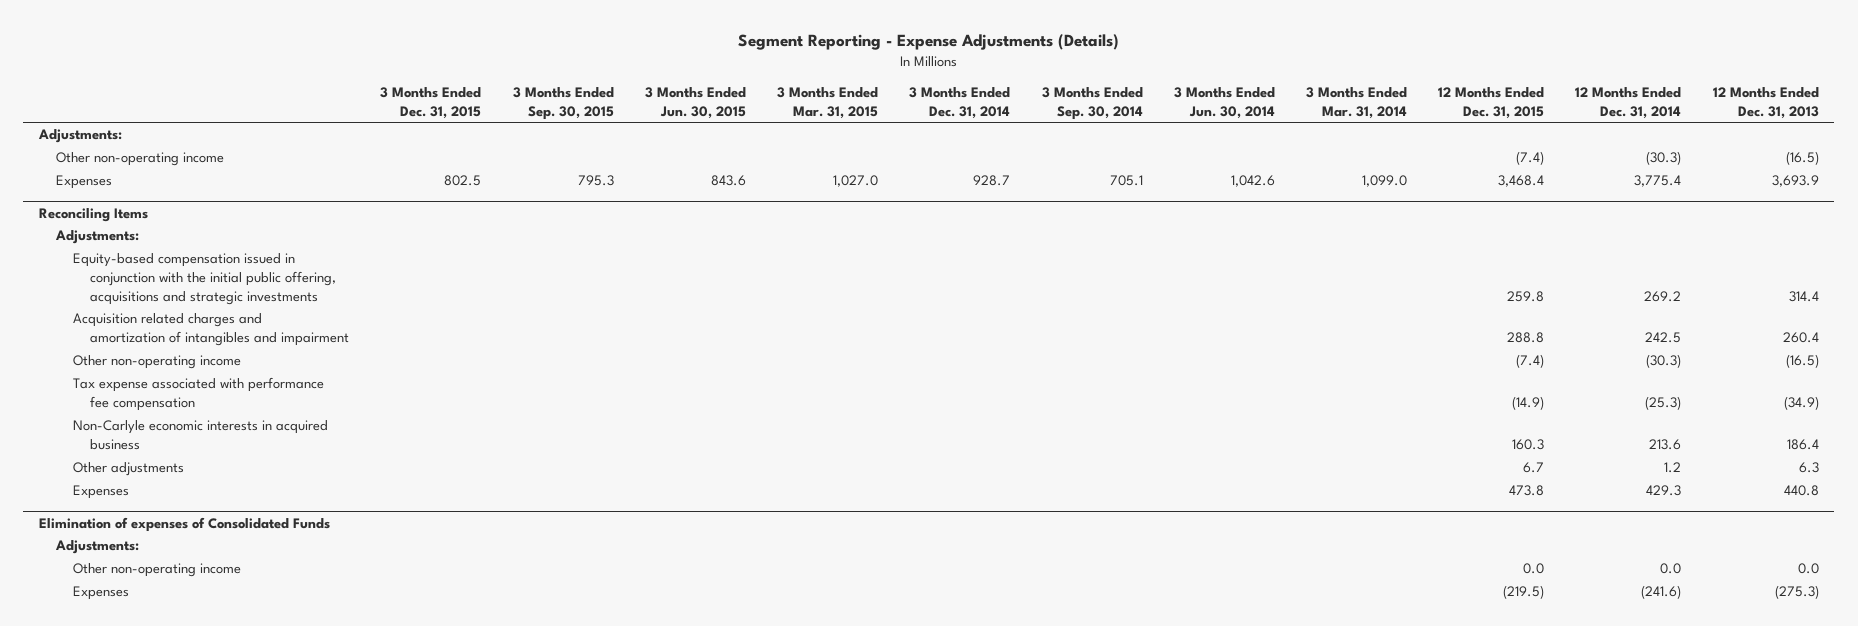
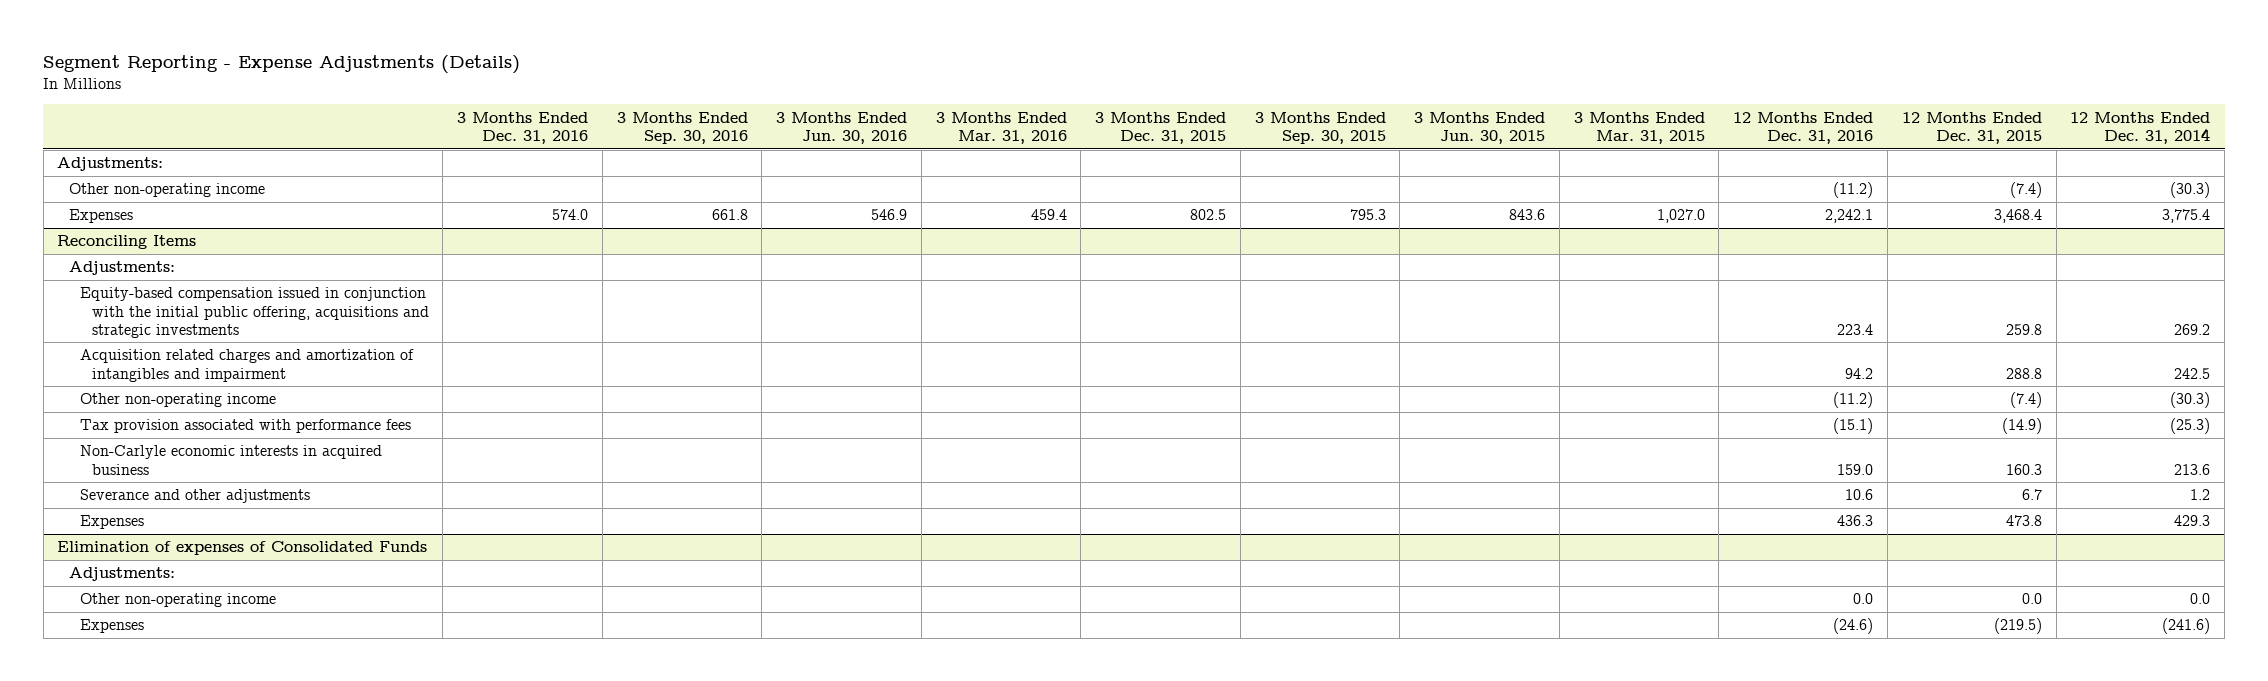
[909,86,1011,119] 3 Months Ended Dec. 31, 2014 -> none
[1041,86,1143,120] 3 Months Ended Sep. 30, 2014 -> none
[1173,86,1275,119] 3 Months Ended Jun. 30, 2014 -> none
[1305,86,1407,119] 3 Months Ended Mar. 31, 2014 -> none
[1712,86,1819,119] 12 Months Ended Dec. 31, 2013 -> none
none -> [457,111,589,144] 3 Months Ended Dec. 31, 2016
none -> [616,111,748,144] 3 Months Ended Sep. 30, 2016
none -> [776,111,908,144] 3 Months Ended Jun. 30, 2016
none -> [935,111,1067,144] 3 Months Ended Mar. 31, 2016
none -> [1733,111,1874,144] 12 Months Ended Dec. 31, 2016
[73,377,325,412] Tax expense associated with performance fee compensation -> [80,419,412,434] Tax provision associated with performance fees
[73,462,185,477] Other adjustments -> [80,489,311,504] Severance and other adjustments

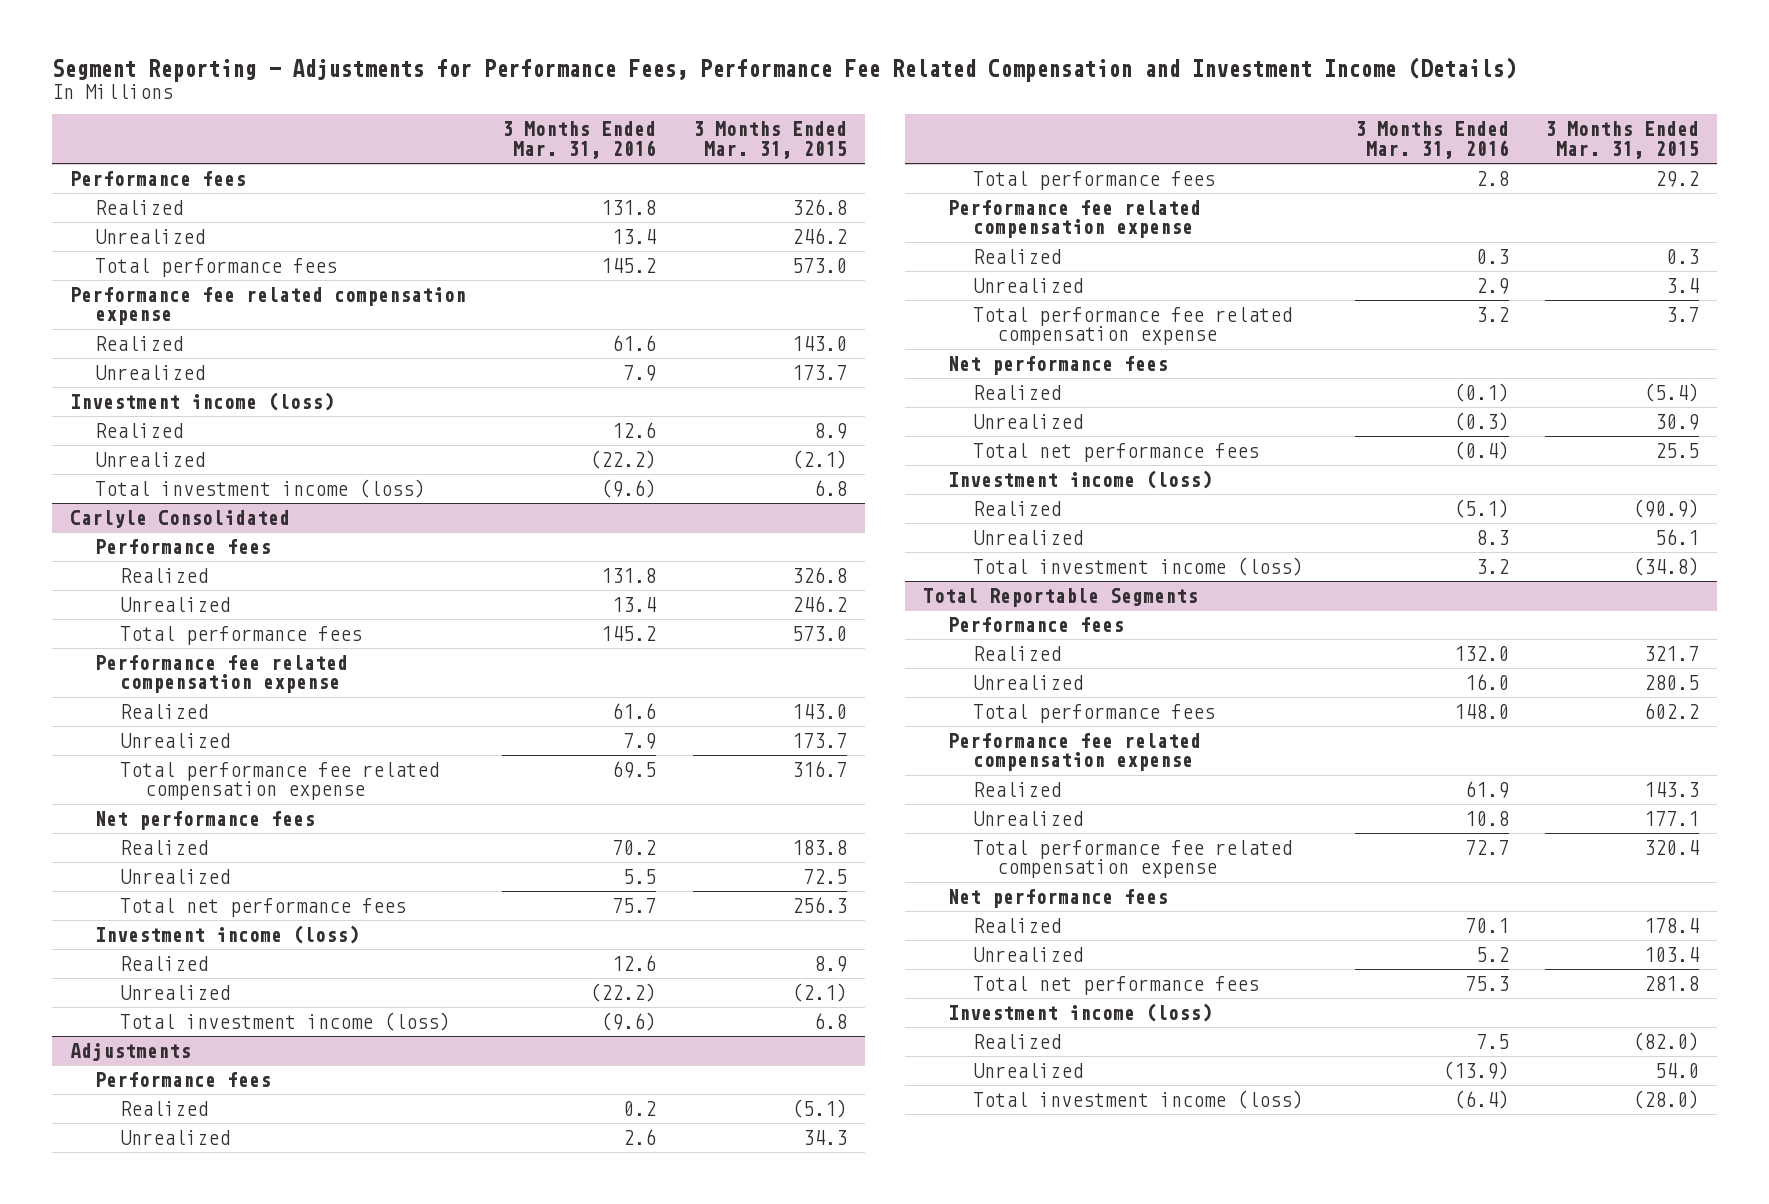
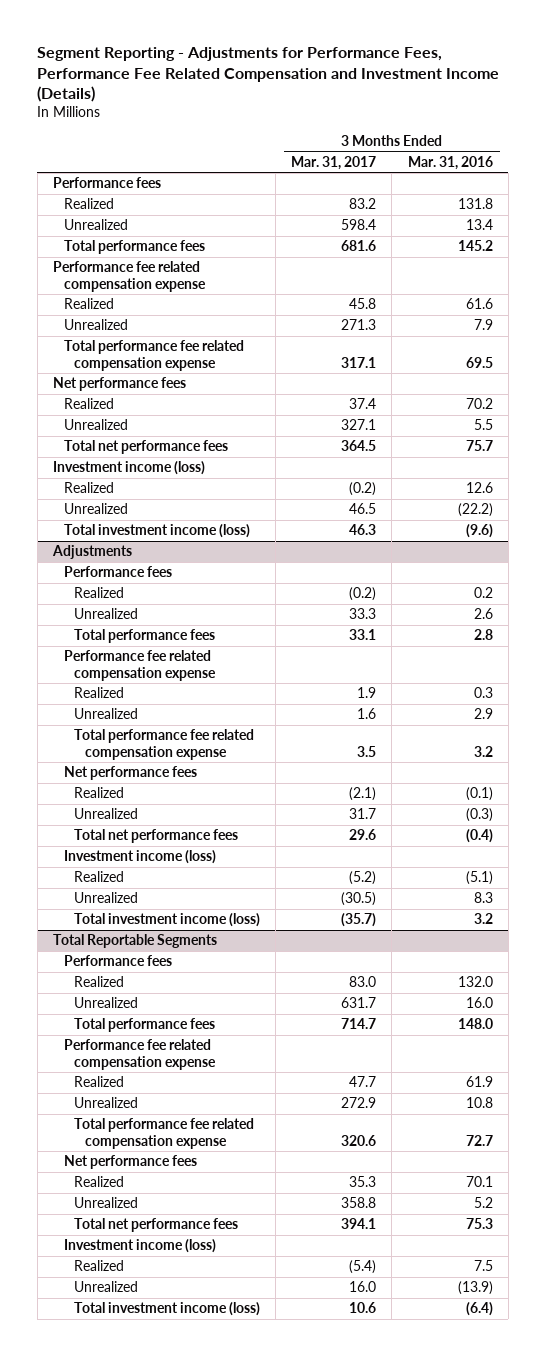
[692,121,847,159] 3 Months Ended Mar. 31, 2015 -> none
none -> [291,155,377,170] Mar. 31, 2017
[70,391,335,411] Investment income (loss) -> none
[95,422,184,438] Realized -> none
[95,451,206,467] Unrealized -> none
[95,478,426,498] Total investment income (loss) -> none
[70,509,291,528] Carlyle Consolidated -> none
[95,538,272,554] Performance fees -> none
[120,567,209,583] Realized -> none
[120,596,231,612] Unrealized -> none
[120,625,363,645] Total performance fees -> none
[95,654,349,694] Performance fee related compensation expense -> none
[120,703,209,719] Realized -> none
[120,732,231,748] Unrealized -> none

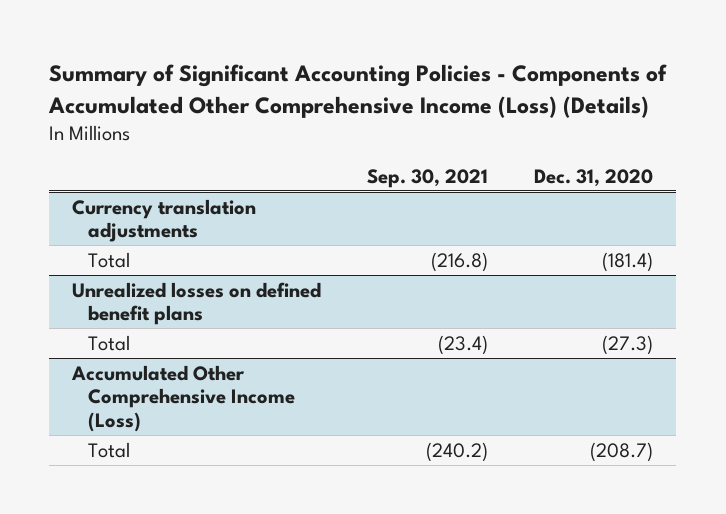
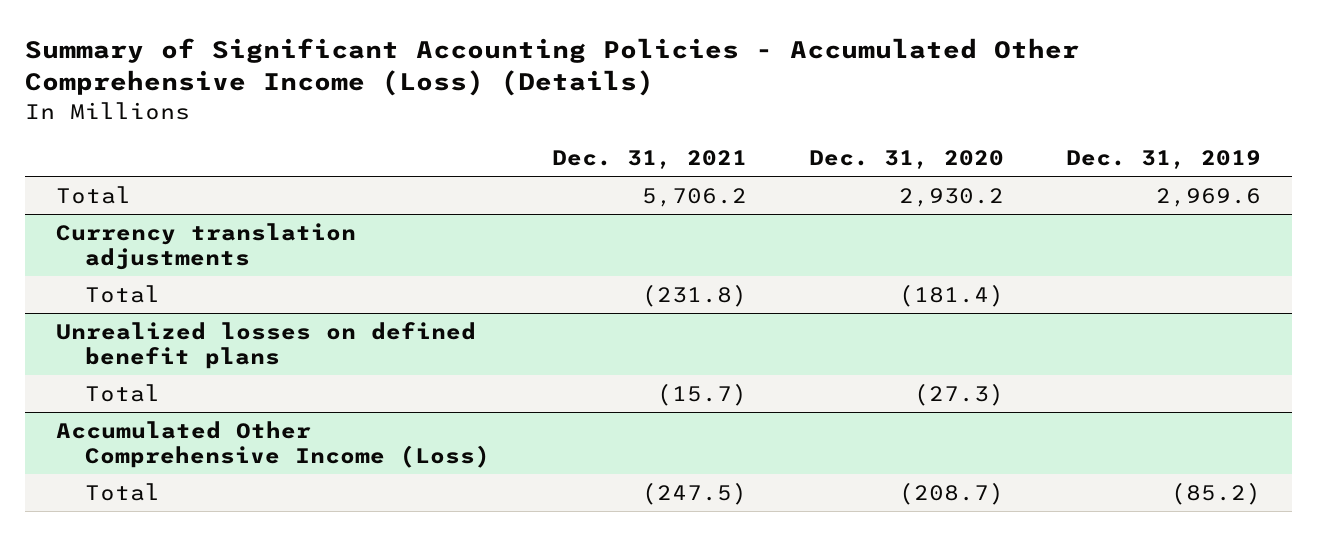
[48,64,668,118] Summary of Significant Accounting Policies - Components of Accumulated Other Comprehensive Income (Loss) (Details) -> [25,37,1080,97] Summary of Significant Accounting Policies - Accumulated Other Comprehensive Income (Loss) (Details)
[367,168,489,188] Sep. 30, 2021 -> none
none -> [552,150,748,170] Dec. 31, 2021
none -> [1066,150,1262,170] Dec. 31, 2019
none -> [56,185,132,204] Total

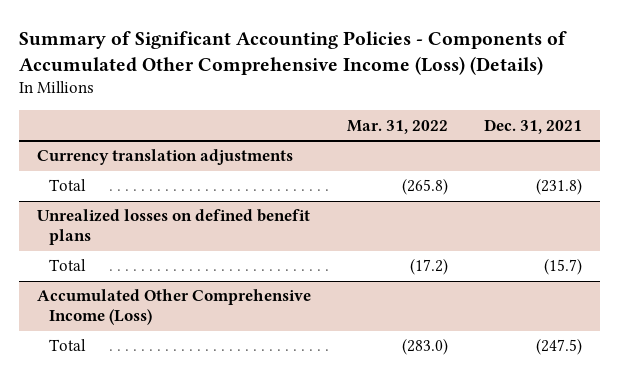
[25,37,1080,97] Summary of Significant Accounting Policies - Accumulated Other Comprehensive Income (Loss) (Details) -> [18,30,567,75] Summary of Significant Accounting Policies - Components of Accumulated Other Comprehensive Income (Loss) (Details)
[809,150,1005,170] Dec. 31, 2020 -> none
[1066,150,1262,170] Dec. 31, 2019 -> none
none -> [346,119,448,134] Mar. 31, 2022
[56,185,132,204] Total -> none

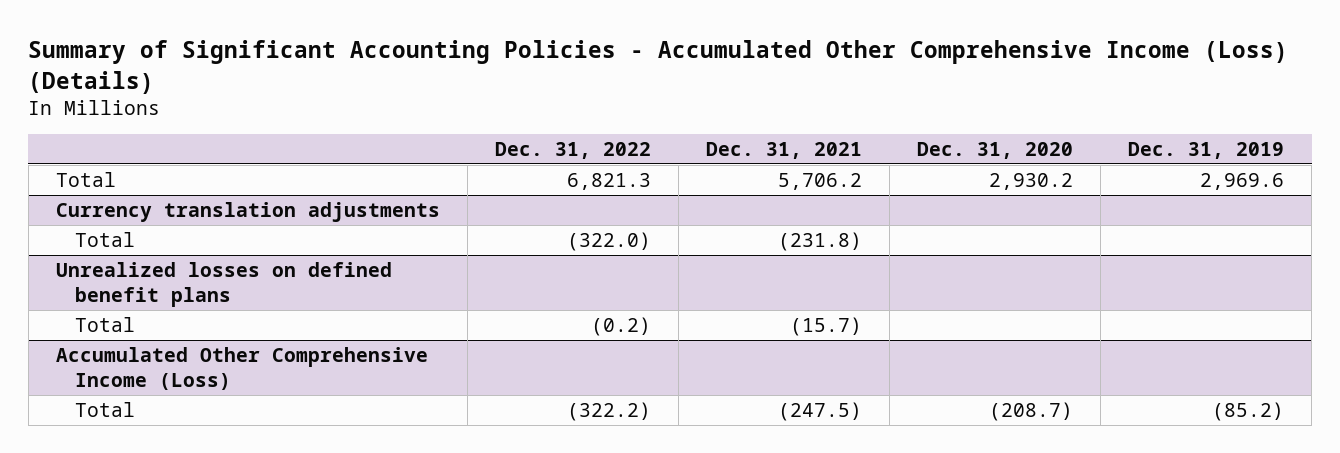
[18,30,567,75] Summary of Significant Accounting Policies - Components of Accumulated Other Comprehensive Income (Loss) (Details) -> [28,40,1289,94] Summary of Significant Accounting Policies - Accumulated Other Comprehensive Income (Loss) (Details)
[346,119,448,134] Mar. 31, 2022 -> none
none -> [494,142,651,160] Dec. 31, 2022
none -> [917,142,1074,160] Dec. 31, 2020
none -> [1128,142,1285,160] Dec. 31, 2019
none -> [55,171,116,187] Total

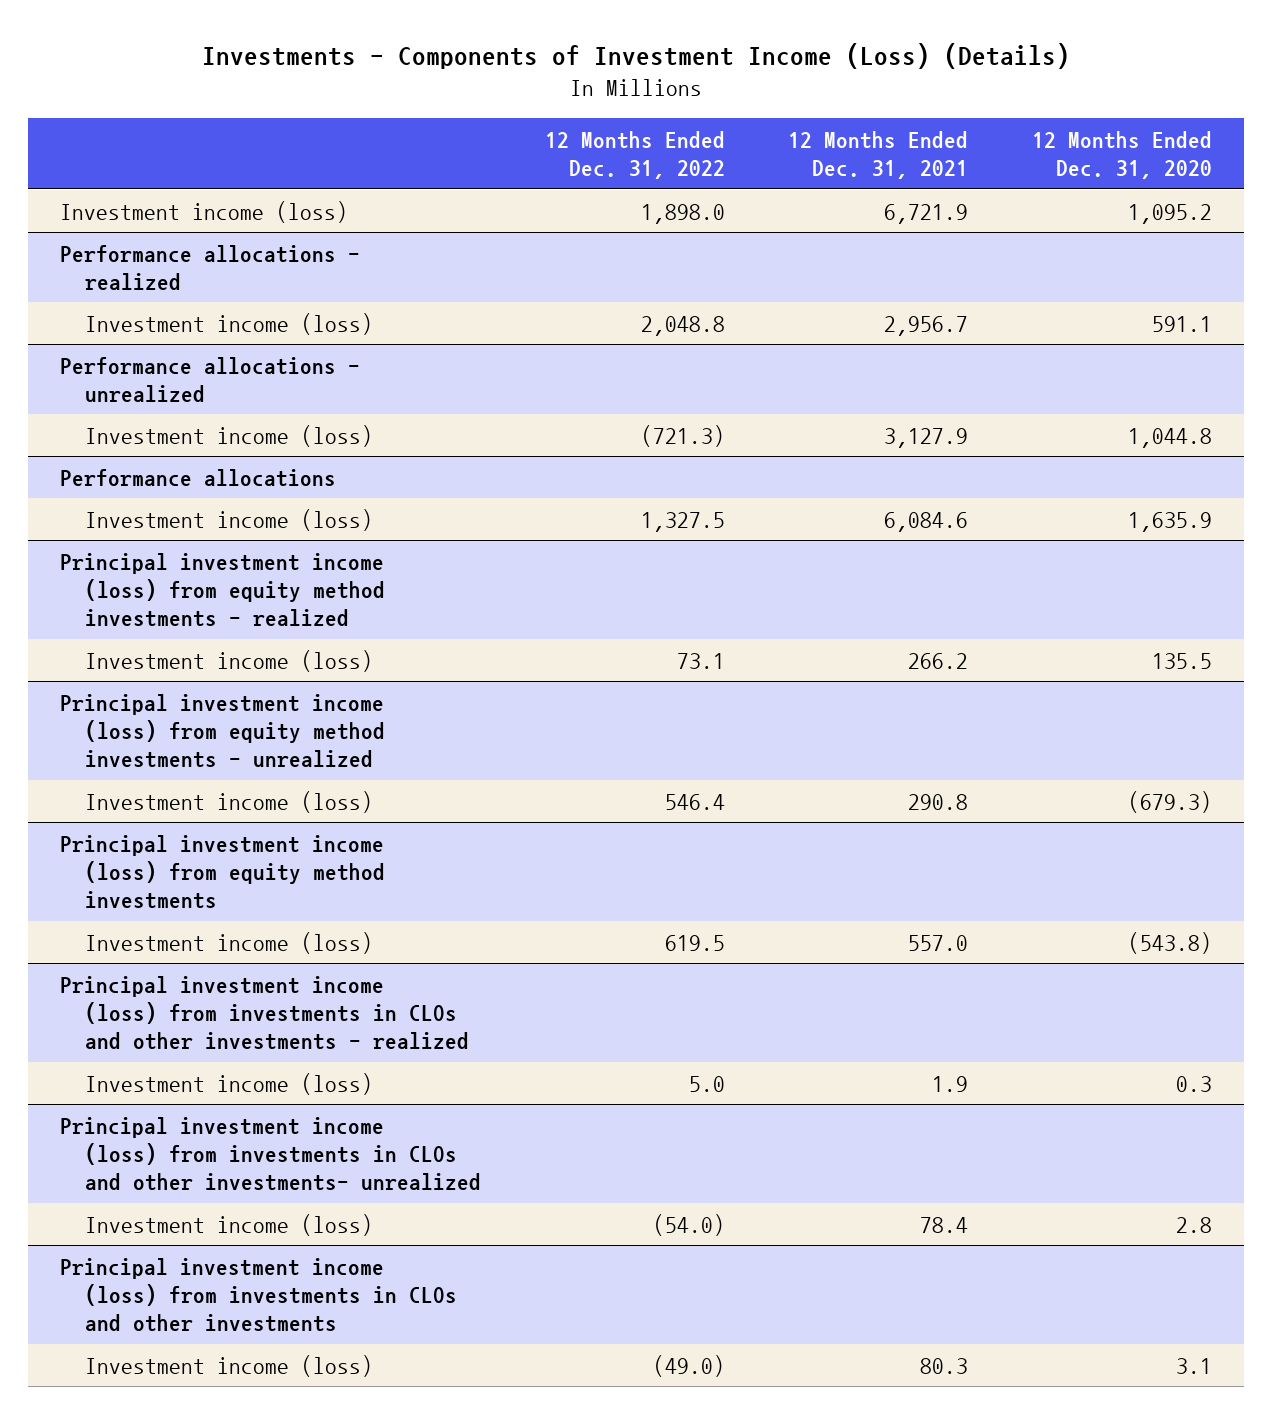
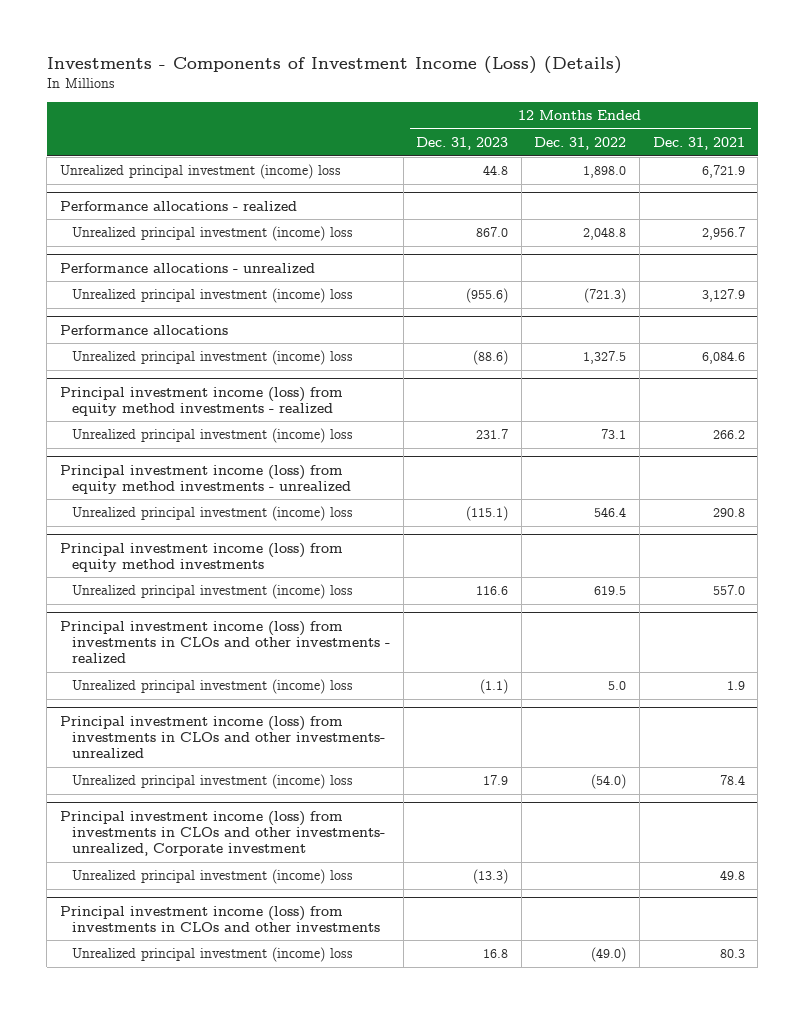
[1032,130,1213,180] 12 Months Ended Dec. 31, 2020 -> none
none -> [416,137,509,151] Dec. 31, 2023
[59,200,348,223] Investment income (loss) -> [59,164,341,180] Unrealized principal investment (income) loss
[85,312,374,335] Investment income (loss) -> [72,226,354,242] Unrealized principal investment (income) loss
[85,424,374,447] Investment income (loss) -> [72,288,354,304] Unrealized principal investment (income) loss
[85,508,374,531] Investment income (loss) -> [72,350,354,366] Unrealized principal investment (income) loss
[85,649,374,672] Investment income (loss) -> [72,428,354,444] Unrealized principal investment (income) loss
[85,790,374,813] Investment income (loss) -> [72,506,354,522] Unrealized principal investment (income) loss
[85,931,374,954] Investment income (loss) -> [72,584,354,600] Unrealized principal investment (income) loss
[85,1072,374,1095] Investment income (loss) -> [72,679,354,695] Unrealized principal investment (income) loss
[85,1213,374,1236] Investment income (loss) -> [72,774,354,790] Unrealized principal investment (income) loss
none -> [59,810,386,857] Principal investment income (loss) from investments in CLOs and other investments- unrealized, Corporate investment
none -> [72,869,354,885] Unrealized principal investment (income) loss
[85,1354,374,1377] Investment income (loss) -> [72,947,354,963] Unrealized principal investment (income) loss

